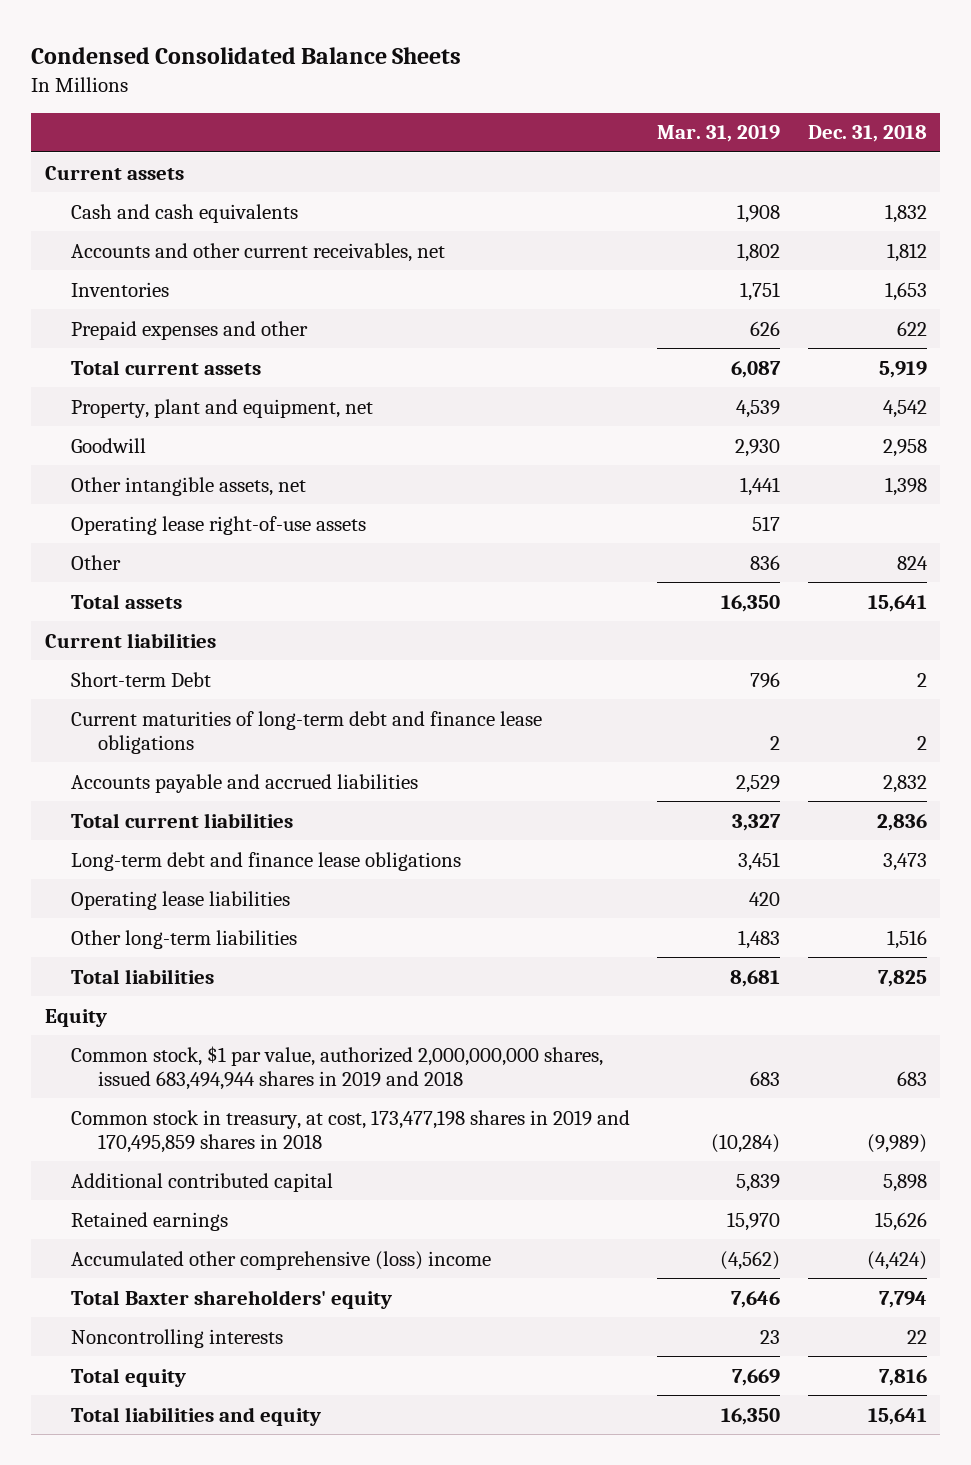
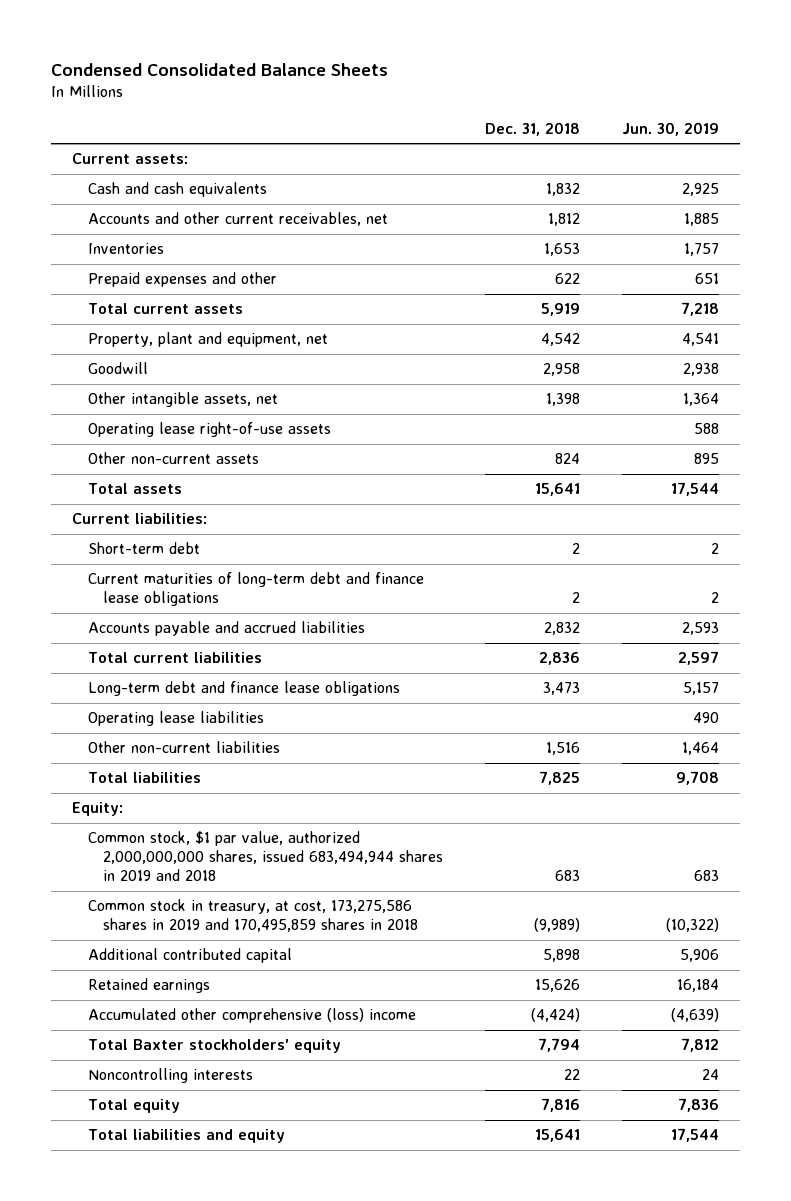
[657,125,781,143] Mar. 31, 2019 -> none
none -> [622,121,720,136] Jun. 30, 2019
[44,165,184,180] Current assets -> [72,153,189,165] Current assets:
[71,554,122,570] Other -> [87,452,259,465] Other non-current assets
[44,632,216,648] Current liabilities -> [72,513,208,525] Current liabilities:
[71,671,212,687] Short-term Debt -> [87,542,200,555] Short-term debt
[71,929,298,949] Other long-term liabilities -> [87,741,280,754] Other non-current liabilities
[44,1008,107,1027] Equity -> [72,802,124,817] Equity:
[71,1109,631,1153] Common stock in treasury, at cost, 173,477,198 shares in 2019 and 170,495,859 shares in 2018 -> [87,899,419,933] Common stock in treasury, at cost, 173,275,586 shares in 2019 and 170,495,859 shares in 2018
[71,1289,393,1309] Total Baxter shareholders' equity -> [87,1039,341,1054] Total Baxter stockholders' equity

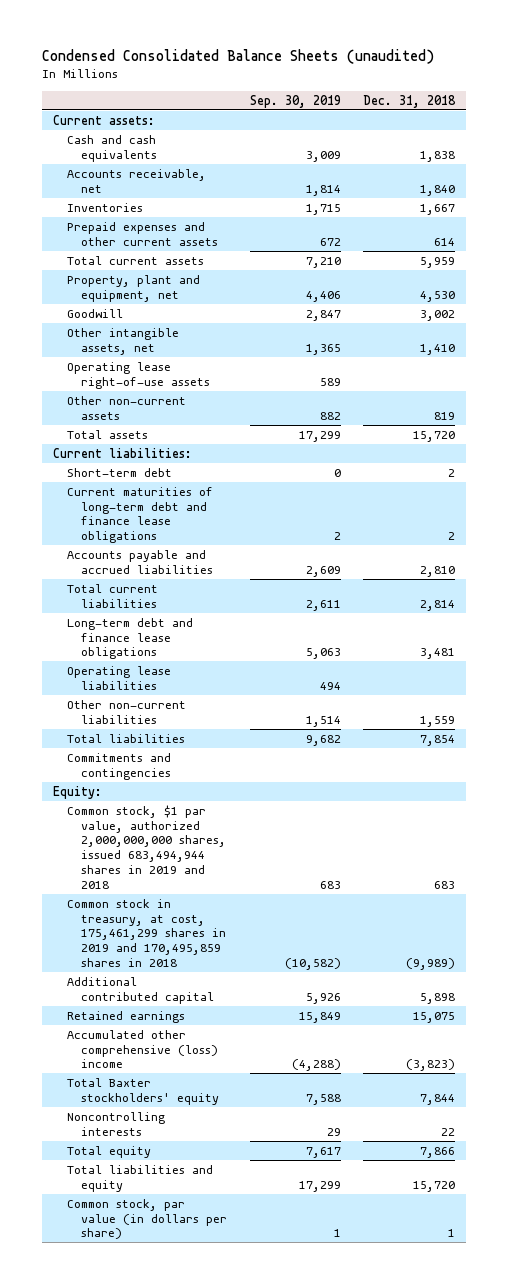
[51,62,389,76] Condensed Consolidated Balance Sheets -> [41,49,434,65] Condensed Consolidated Balance Sheets (unaudited)
[622,121,720,136] Jun. 30, 2019 -> none
none -> [249,94,341,108] Sep. 30, 2019
[546,183,581,197] 1,832 -> [420,150,456,162] 1,838
[87,212,388,227] Accounts and other current receivables, net -> [66,168,206,193] Accounts receivable, net
[548,213,581,227] 1,812 -> [420,184,456,196] 1,840
[544,243,581,257] 1,653 -> [420,203,456,215] 1,667
[87,272,277,288] Prepaid expenses and other -> [66,221,219,246] Prepaid expenses and other current assets
[555,273,581,285] 622 -> [434,237,456,246] 614
[541,303,581,317] 5,919 -> [420,256,456,268] 5,959
[541,333,581,347] 4,542 -> [420,290,456,302] 4,530
[543,363,581,377] 2,958 -> [420,309,456,321] 3,002
[546,393,581,407] 1,398 -> [420,343,456,355] 1,410
[555,453,581,465] 824 -> [434,411,456,420] 819
[535,483,581,497] 15,641 -> [413,430,456,442] 15,720
[544,622,581,636] 2,832 -> [420,565,456,577] 2,810
[539,652,581,666] 2,836 -> [420,599,456,611] 2,814
[543,682,581,696] 3,473 -> [420,648,456,660] 3,481
[546,742,581,756] 1,516 -> [420,715,456,727] 1,559
[539,771,581,786] 7,825 -> [420,734,456,746] 7,854
none -> [66,752,172,780] Commitments and contingencies
[87,899,419,933] Common stock in treasury, at cost, 173,275,586 shares in 2019 and 170,495,859 shares in 2018 -> [66,898,227,968] Common stock in treasury, at cost, 175,461,299 shares in 2019 and 170,495,859 shares in 2018
[535,979,581,993] 15,626 -> [413,1011,456,1023] 15,075
[531,1008,581,1023] (4,424) -> [406,1059,456,1072] (3,823)
[538,1038,581,1053] 7,794 -> [420,1093,456,1105] 7,844
[541,1098,581,1113] 7,816 -> [420,1146,456,1158] 7,866
[535,1129,581,1143] 15,641 -> [413,1180,456,1192] 15,720
none -> [66,1198,228,1240] Common stock, par value (in dollars per share)

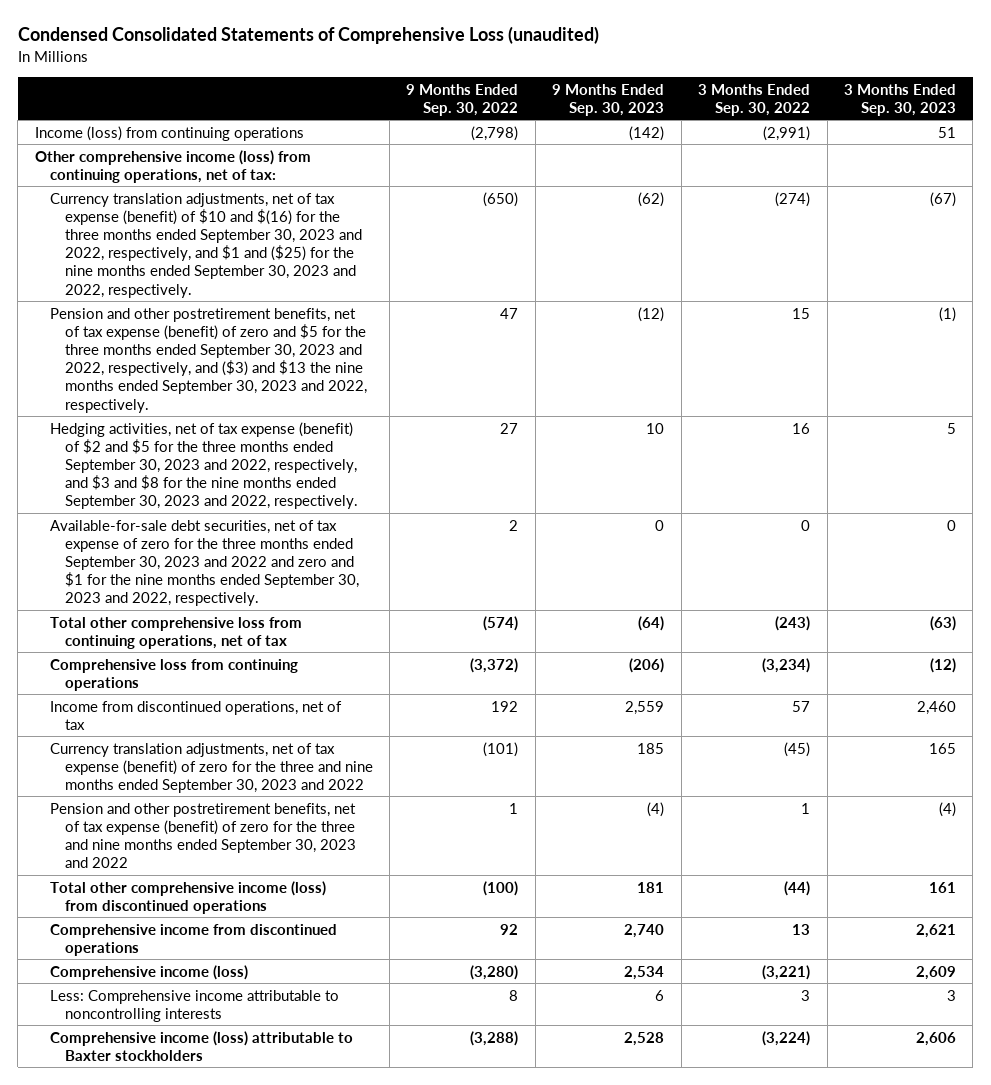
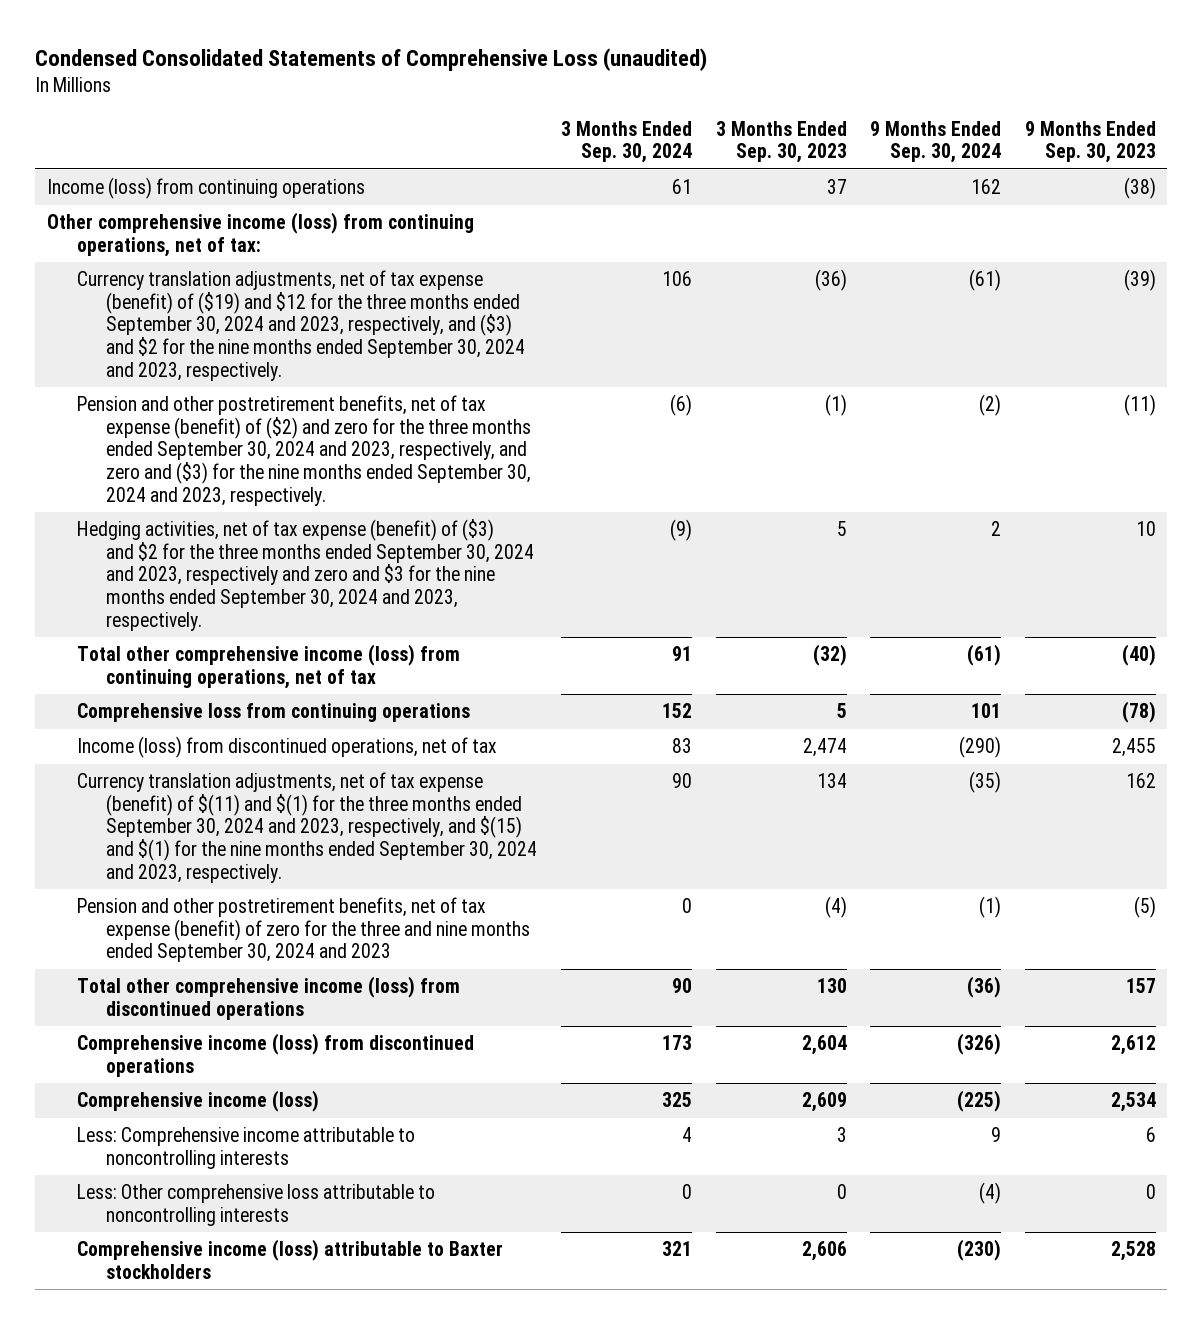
[406,83,519,116] 9 Months Ended Sep. 30, 2022 -> none
[698,83,811,116] 3 Months Ended Sep. 30, 2022 -> none
none -> [560,120,692,164] 3 Months Ended Sep. 30, 2024
none -> [870,120,1002,164] 9 Months Ended Sep. 30, 2024
[629,125,665,141] (142) -> [1123,177,1156,200] (38)
[938,126,957,138] 51 -> [826,179,847,195] 37
[49,519,359,607] Available-for-sale debt securities, net of tax expense of zero for the three months ended September 30, 2023 and 2022 and zero and $1 for the nine months ended September 30, 2023 and 2022, respectively. -> none
[49,192,362,298] Currency translation adjustments, net of tax expense (benefit) of $10 and $(16) for the three months ended September 30, 2023 and 2022, respectively, and $1 and ($25) for the nine months ended September 30, 2023 and 2022, respectively. -> [76,270,526,381] Currency translation adjustments, net of tax expense (benefit) of ($19) and $12 for the three months ended September 30, 2024 and 2023, respectively, and ($3) and $2 for the nine months ended September 30, 2024 and 2023, respectively.
[638,191,665,207] (62) -> [1123,269,1156,292] (39)
[930,191,957,207] (67) -> [814,269,847,292] (36)
[49,307,367,413] Pension and other postretirement benefits, net of tax expense (benefit) of zero and $5 for the three months ended September 30, 2023 and 2022, respectively, and ($3) and $13 the nine months ended September 30, 2023 and 2022, respectively. -> [76,395,532,506] Pension and other postretirement benefits, net of tax expense (benefit) of ($2) and zero for the three months ended September 30, 2024 and 2023, respectively, and zero and ($3) for the nine months ended September 30, 2024 and 2023, respectively.
[638,306,665,322] (12) -> [1123,394,1156,417] (11)
[49,421,358,510] Hedging activities, net of tax expense (benefit) of $2 and $5 for the three months ended September 30, 2023 and 2022, respectively, and $3 and $8 for the nine months ended September 30, 2023 and 2022, respectively. -> [76,519,535,631] Hedging activities, net of tax expense (benefit) of ($3) and $2 for the three months ended September 30, 2024 and 2023, respectively and zero and $3 for the nine months ended September 30, 2024 and 2023, respectively.
[49,616,302,649] Total other comprehensive loss from continuing operations, net of tax -> [76,644,460,689] Total other comprehensive income (loss) from continuing operations, net of tax
[638,615,665,631] (64) -> [1121,644,1156,667] (40)
[930,615,957,631] (63) -> [812,644,847,667] (32)
[629,657,665,673] (206) -> [1121,701,1156,724] (78)
[930,657,957,673] (12) -> [836,703,847,719] 5
[49,700,342,730] Income from discontinued operations, net of tax -> [76,736,497,759] Income (loss) from discontinued operations, net of tax
[625,700,665,715] 2,559 -> [1111,738,1156,758] 2,455
[917,700,957,715] 2,460 -> [802,738,847,758] 2,474
[49,742,373,793] Currency translation adjustments, net of tax expense (benefit) of zero for the three and nine months ended September 30, 2023 and 2022 -> [76,772,538,883] Currency translation adjustments, net of tax expense (benefit) of $(11) and $(1) for the three months ended September 30, 2024 and 2023, respectively, and $(15) and $(1) for the nine months ended September 30, 2024 and 2023, respectively.
[637,742,665,754] 185 -> [1125,773,1156,789] 162
[929,742,957,754] 165 -> [816,773,847,789] 134
[49,802,356,869] Pension and other postretirement benefits, net of tax expense (benefit) of zero for the three and nine months ended September 30, 2023 and 2022 -> [76,897,531,963] Pension and other postretirement benefits, net of tax expense (benefit) of zero for the three and nine months ended September 30, 2024 and 2023
[647,801,665,817] (4) -> [1133,896,1156,919] (5)
[637,881,665,893] 181 -> [1125,978,1156,994] 157
[929,881,957,893] 161 -> [816,978,847,994] 130
[49,923,337,956] Comprehensive income from discontinued operations -> [76,1033,474,1077] Comprehensive income (loss) from discontinued operations
[624,923,665,938] 2,740 -> [1110,1035,1156,1056] 2,612
[916,923,957,938] 2,621 -> [801,1035,847,1056] 2,604
none -> [76,1184,435,1226] Less: Other comprehensive loss attributable to noncontrolling interests

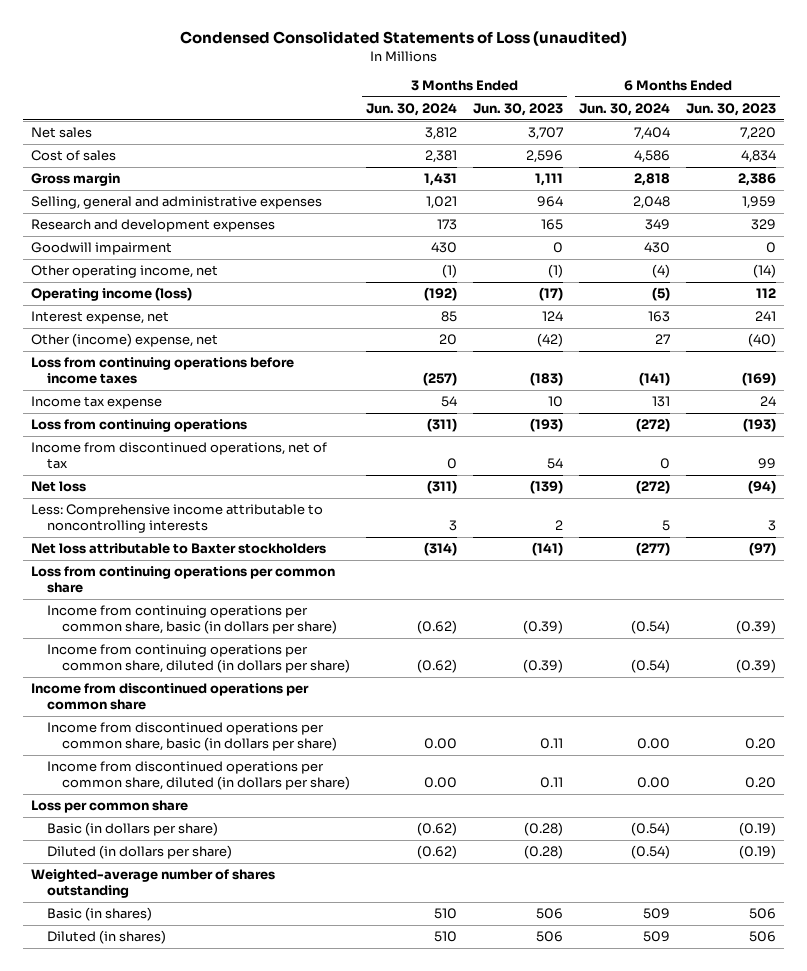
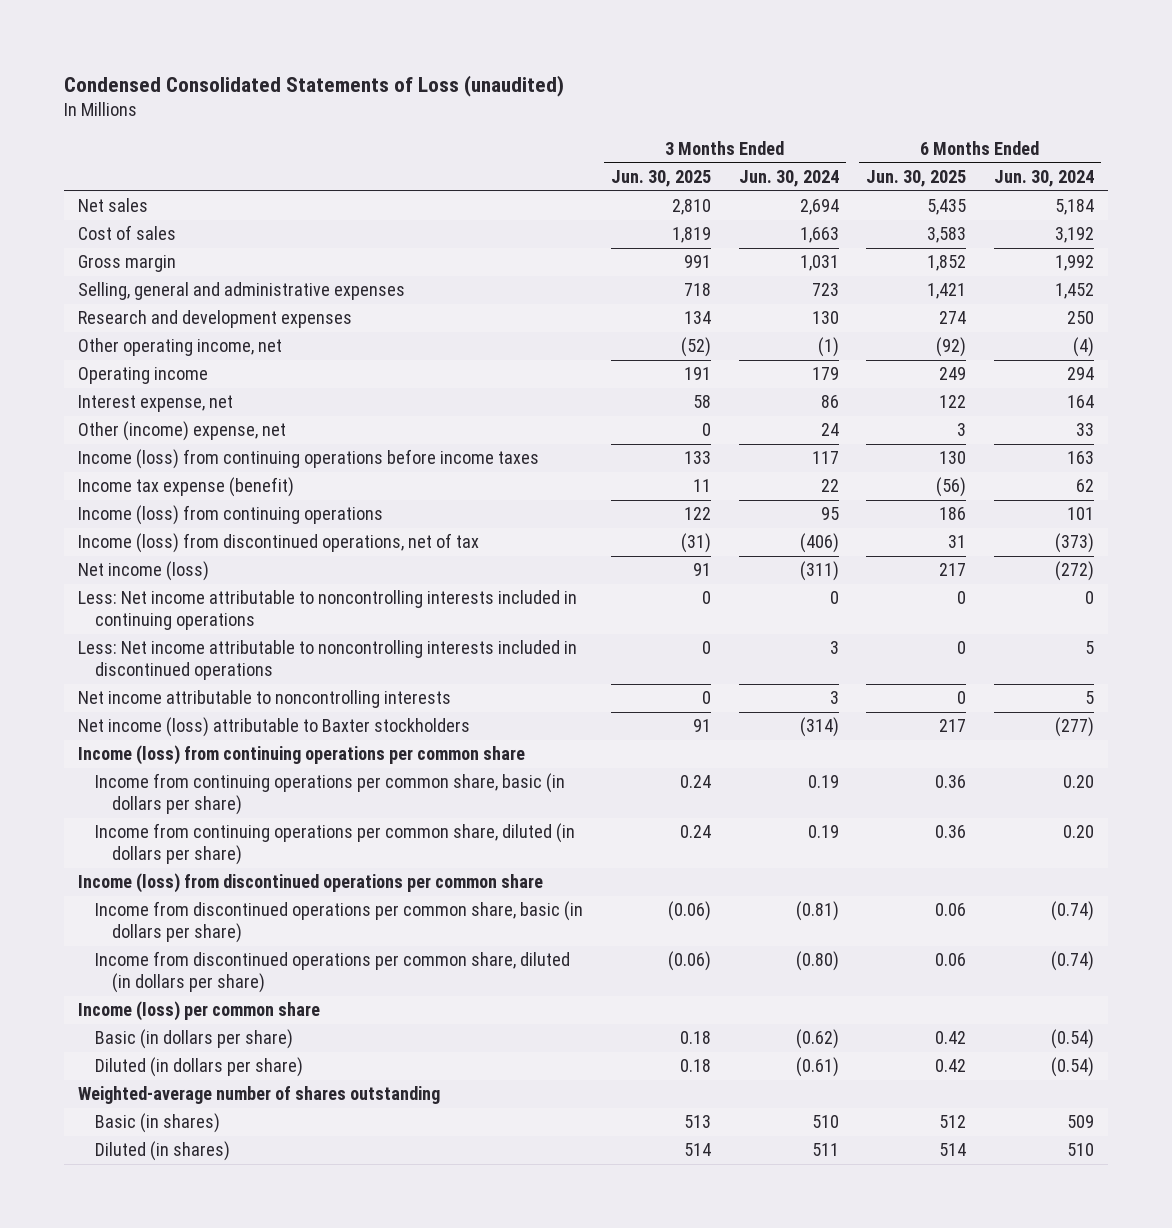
[473,103,564,117] Jun. 30, 2023 -> none
[686,103,777,117] Jun. 30, 2023 -> none
none -> [610,169,711,187] Jun. 30, 2025
none -> [866,169,967,187] Jun. 30, 2025
[31,242,173,256] Goodwill impairment -> none
[425,127,458,141] 3,812 -> [799,199,839,216] 2,694
[634,127,671,141] 7,404 -> [1055,199,1095,216] 5,184
[425,150,458,164] 2,381 -> [799,227,839,244] 1,663
[634,150,671,164] 4,586 -> [1055,227,1095,244] 3,192
[424,173,458,187] 1,431 -> [799,255,839,272] 1,031
[634,173,671,187] 2,818 -> [1055,255,1095,272] 1,992
[426,196,458,210] 1,021 -> [811,283,839,297] 723
[633,196,671,210] 2,048 -> [1055,283,1095,300] 1,452
[437,219,458,231] 173 -> [811,311,839,325] 130
[645,219,671,231] 349 -> [1067,311,1095,325] 250
[31,287,193,302] Operating income (loss) -> [77,367,208,385] Operating income
[424,287,458,302] (192) -> [811,367,839,381] 179
[652,287,671,302] (5) -> [1067,367,1095,381] 294
[441,311,458,323] 85 -> [820,395,839,409] 86
[648,311,671,323] 163 -> [1067,395,1095,409] 164
[439,334,458,346] 20 -> [820,423,839,437] 24
[655,334,671,345] 27 -> [1076,423,1095,437] 33
[31,357,295,385] Loss from continuing operations before income taxes -> [77,449,539,470] Income (loss) from continuing operations before income taxes
[423,372,458,387] (257) -> [811,451,839,465] 117
[639,372,671,387] (141) -> [1067,451,1095,465] 163
[31,396,163,410] Income tax expense -> [77,477,294,498] Income tax expense (benefit)
[441,396,458,408] 54 -> [820,479,839,493] 22
[652,396,671,408] 131 -> [1076,479,1095,493] 62
[31,419,248,433] Loss from continuing operations -> [77,505,383,526] Income (loss) from continuing operations
[427,418,458,433] (311) -> [820,507,839,521] 95
[636,418,671,433] (272) -> [1067,507,1095,521] 101
[31,442,328,470] Income from discontinued operations, net of tax -> [77,533,479,554] Income (loss) from discontinued operations, net of tax
[447,458,458,470] 0 -> [799,533,839,554] (406)
[660,458,671,470] 0 -> [1055,533,1095,554] (373)
[31,481,87,493] Net loss -> [77,561,209,582] Net income (loss)
none -> [77,590,577,631] Less: Net income attributable to noncontrolling interests included in continuing operations
none -> [77,640,577,681] Less: Net income attributable to noncontrolling interests included in discontinued operations
[31,504,324,534] Less: Comprehensive income attributable to noncontrolling interests -> [77,690,451,709] Net income attributable to noncontrolling interests
[31,543,327,555] Net loss attributable to Baxter stockholders -> [77,717,470,738] Net income (loss) attributable to Baxter stockholders
[31,566,336,594] Loss from continuing operations per common share -> [77,745,525,766] Income (loss) from continuing operations per common share
[417,620,458,635] (0.62) -> [807,775,839,789] 0.19
[631,620,671,635] (0.54) -> [1063,775,1095,789] 0.20
[417,659,458,674] (0.62) -> [807,825,839,839] 0.19
[631,659,671,674] (0.54) -> [1063,825,1095,839] 0.20
[31,683,310,711] Income from discontinued operations per common share -> [77,873,543,894] Income (loss) from discontinued operations per common share
[424,738,458,750] 0.00 -> [795,901,839,922] (0.81)
[637,738,671,750] 0.00 -> [1051,901,1095,922] (0.74)
[424,777,458,789] 0.00 -> [795,951,839,972] (0.80)
[637,777,671,789] 0.00 -> [1051,951,1095,972] (0.74)
[31,800,189,814] Loss per common share -> [77,1001,320,1022] Income (loss) per common share
[417,845,458,860] (0.62) -> [795,1057,839,1078] (0.61)
[434,931,458,943] 510 -> [811,1143,839,1157] 511
[643,931,671,943] 509 -> [1067,1143,1095,1157] 510

